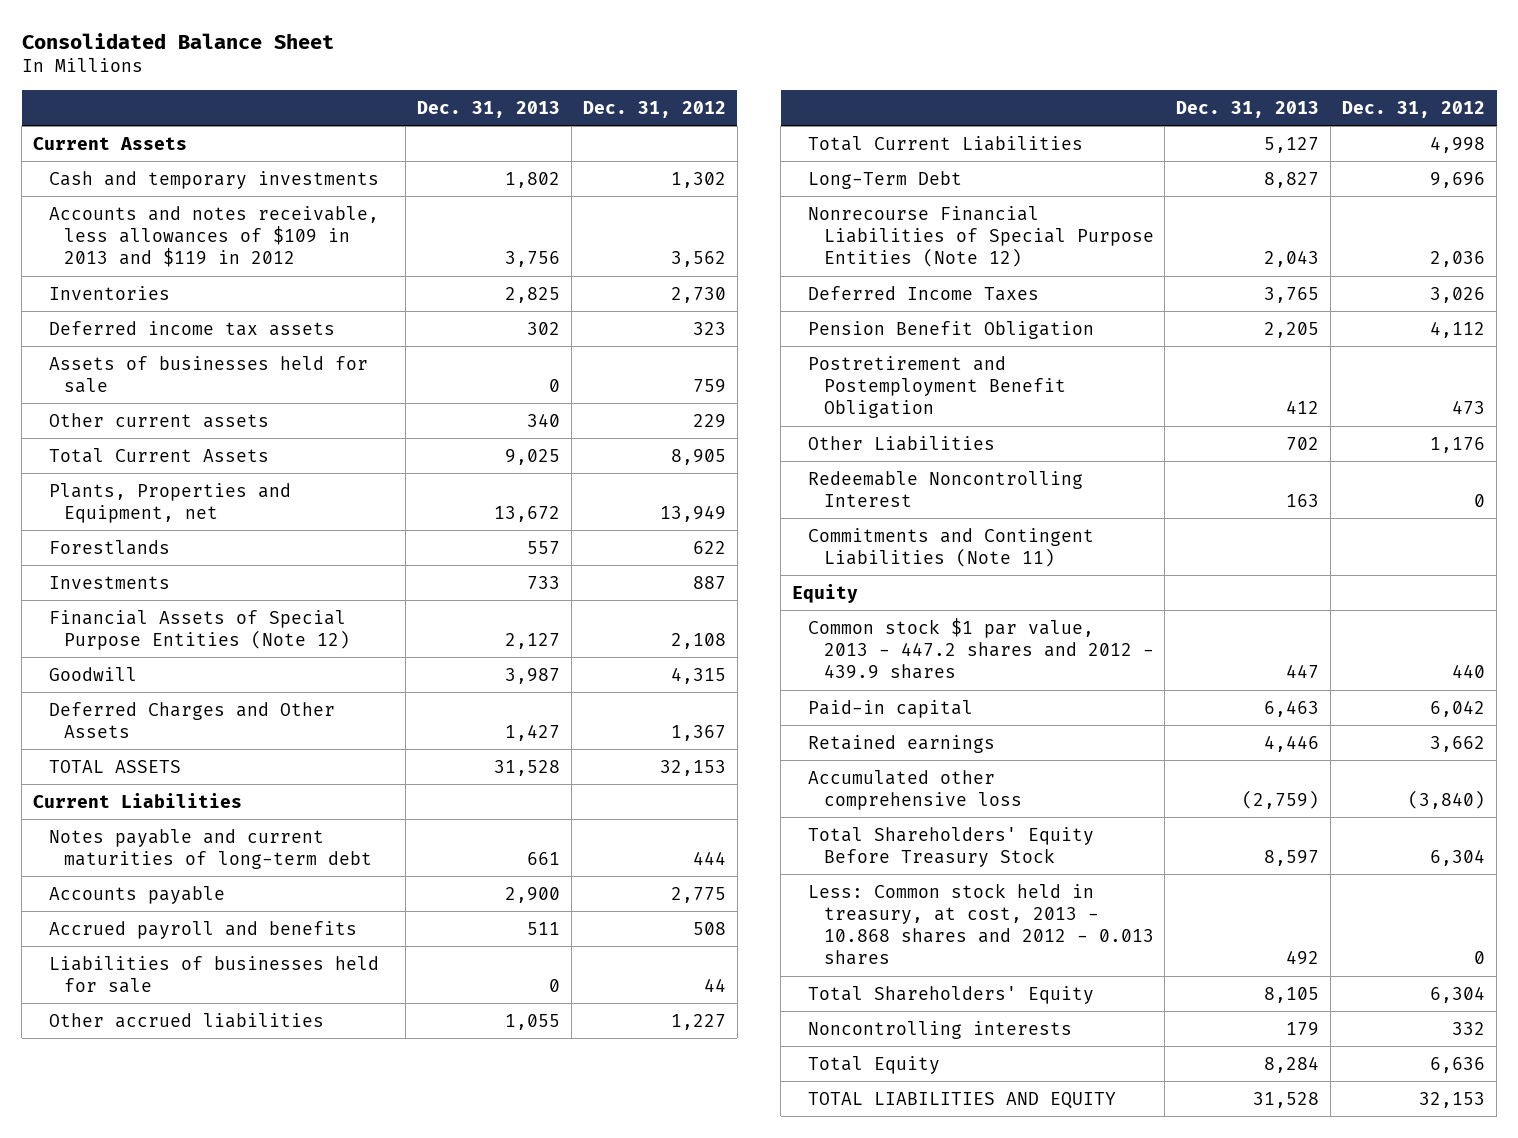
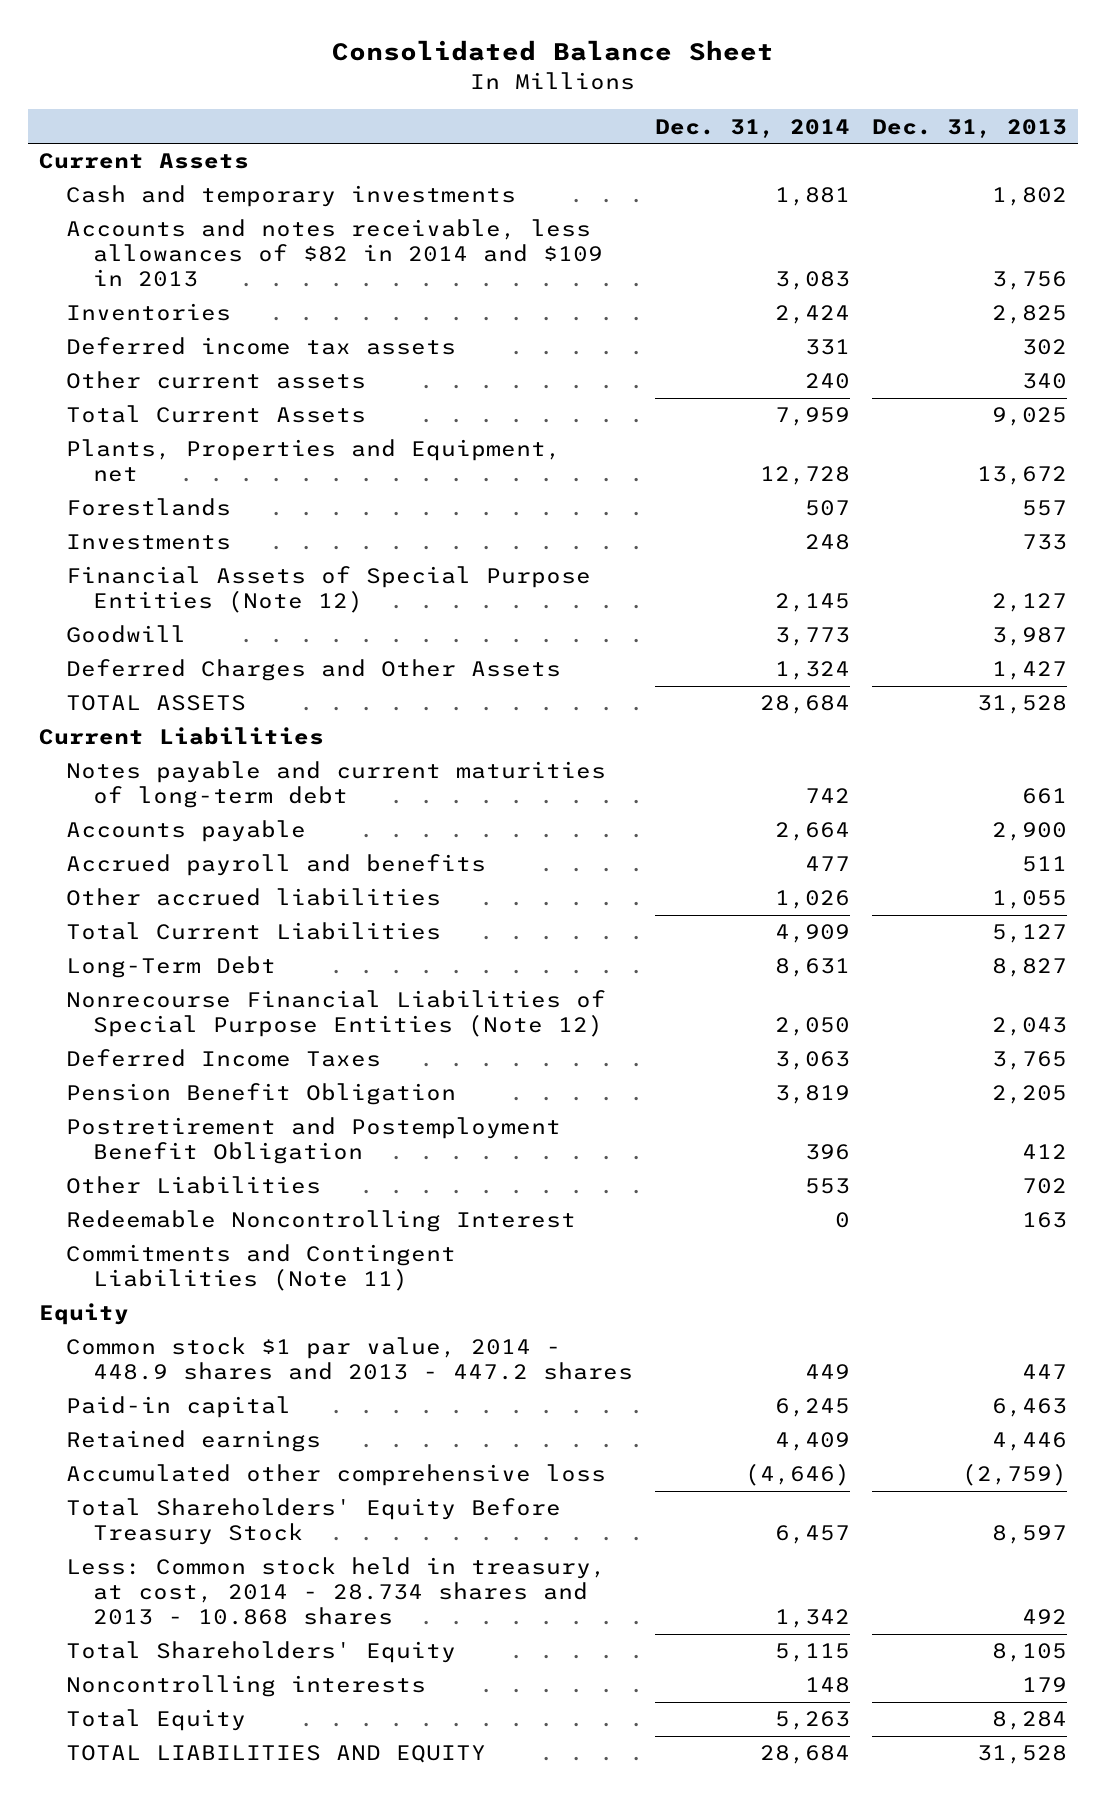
[582,100,726,118] Dec. 31, 2012 -> none
none -> [654,118,850,138] Dec. 31, 2014
[48,205,379,268] Accounts and notes receivable, less allowances of $109 in 2013 and $119 in 2012 -> [65,219,603,288] Accounts and notes receivable, less allowances of $82 in 2014 and $109 in 2013
[48,355,368,393] Assets of businesses held for sale -> none
[48,955,379,993] Liabilities of businesses held for sale -> none
[807,617,1154,680] Common stock $1 par value, 2013 - 447.2 shares and 2012 - 439.9 shares -> [65,1337,633,1381] Common stock $1 par value, 2014 - 448.9 shares and 2013 - 447.2 shares
[807,882,1154,966] Less: Common stock held in treasury, at cost, 2013 - 10.868 shares and 2012 - 0.013 shares -> [65,1557,606,1626] Less: Common stock held in treasury, at cost, 2014 - 28.734 shares and 2013 - 10.868 shares

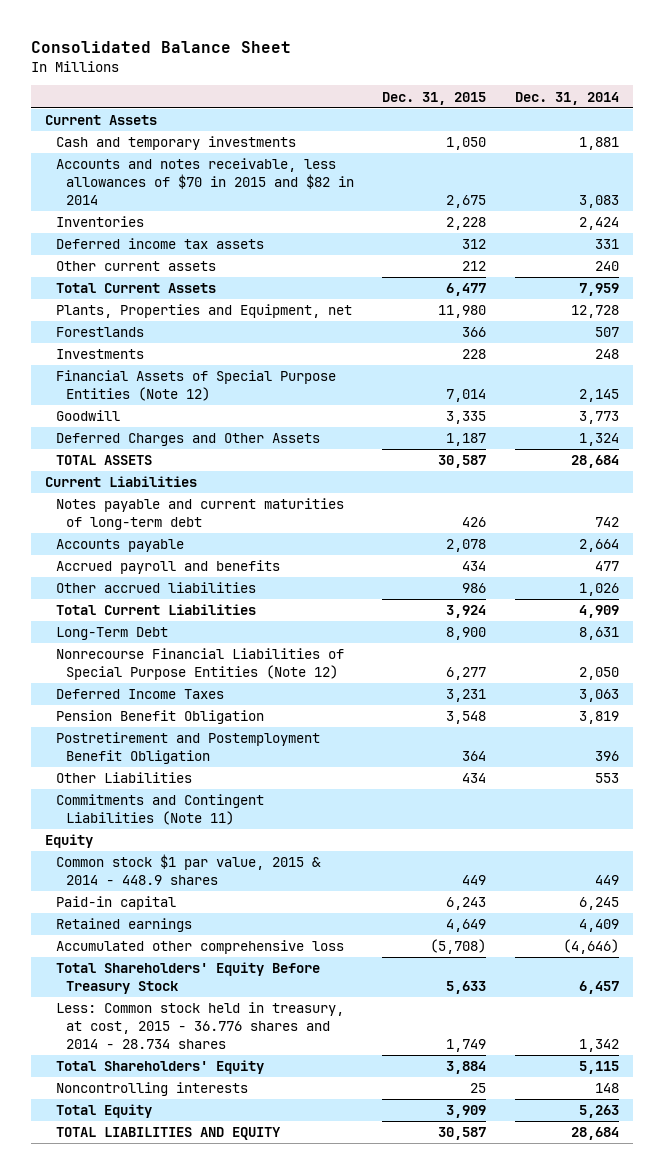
[871,118,1067,138] Dec. 31, 2013 -> none
none -> [382,91,487,105] Dec. 31, 2015
[65,219,603,288] Accounts and notes receivable, less allowances of $82 in 2014 and $109 in 2013 -> [55,158,354,205] Accounts and notes receivable, less allowances of $70 in 2015 and $82 in 2014
[65,1210,576,1233] Redeemable Noncontrolling Interest -> none
[65,1337,633,1381] Common stock $1 par value, 2014 - 448.9 shares and 2013 - 447.2 shares -> [55,854,321,886] Common stock $1 par value, 2015 & 2014 - 448.9 shares
[65,1557,606,1626] Less: Common stock held in treasury, at cost, 2014 - 28.734 shares and 2013 - 10.868 shares -> [55,1002,344,1049] Less: Common stock held in treasury, at cost, 2015 - 36.776 shares and 2014 - 28.734 shares

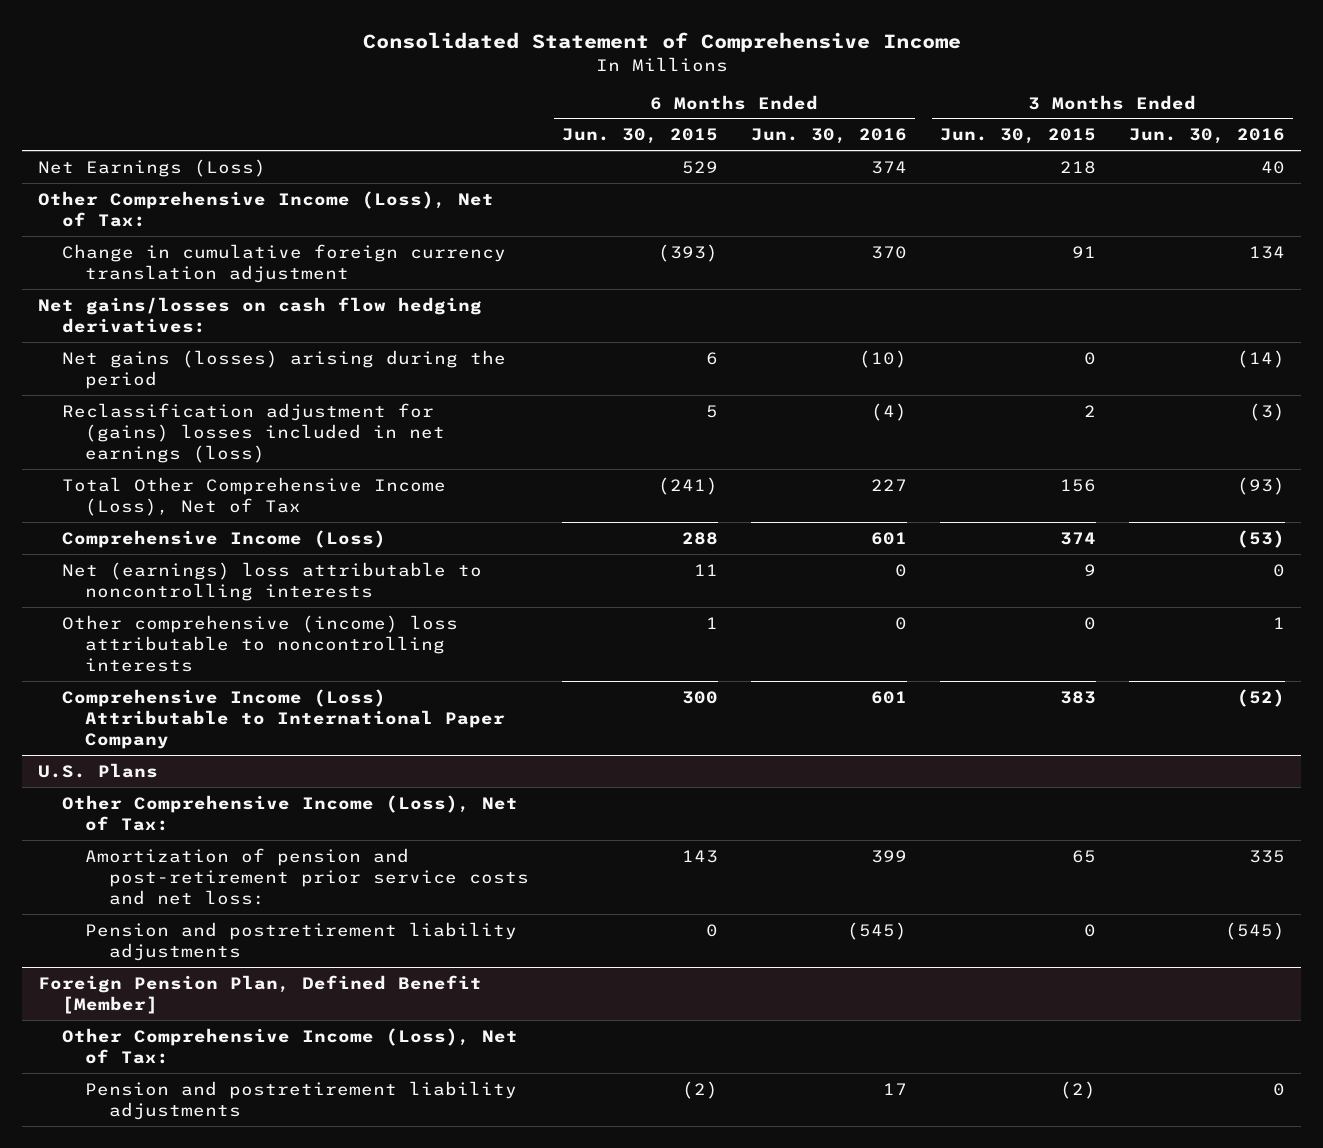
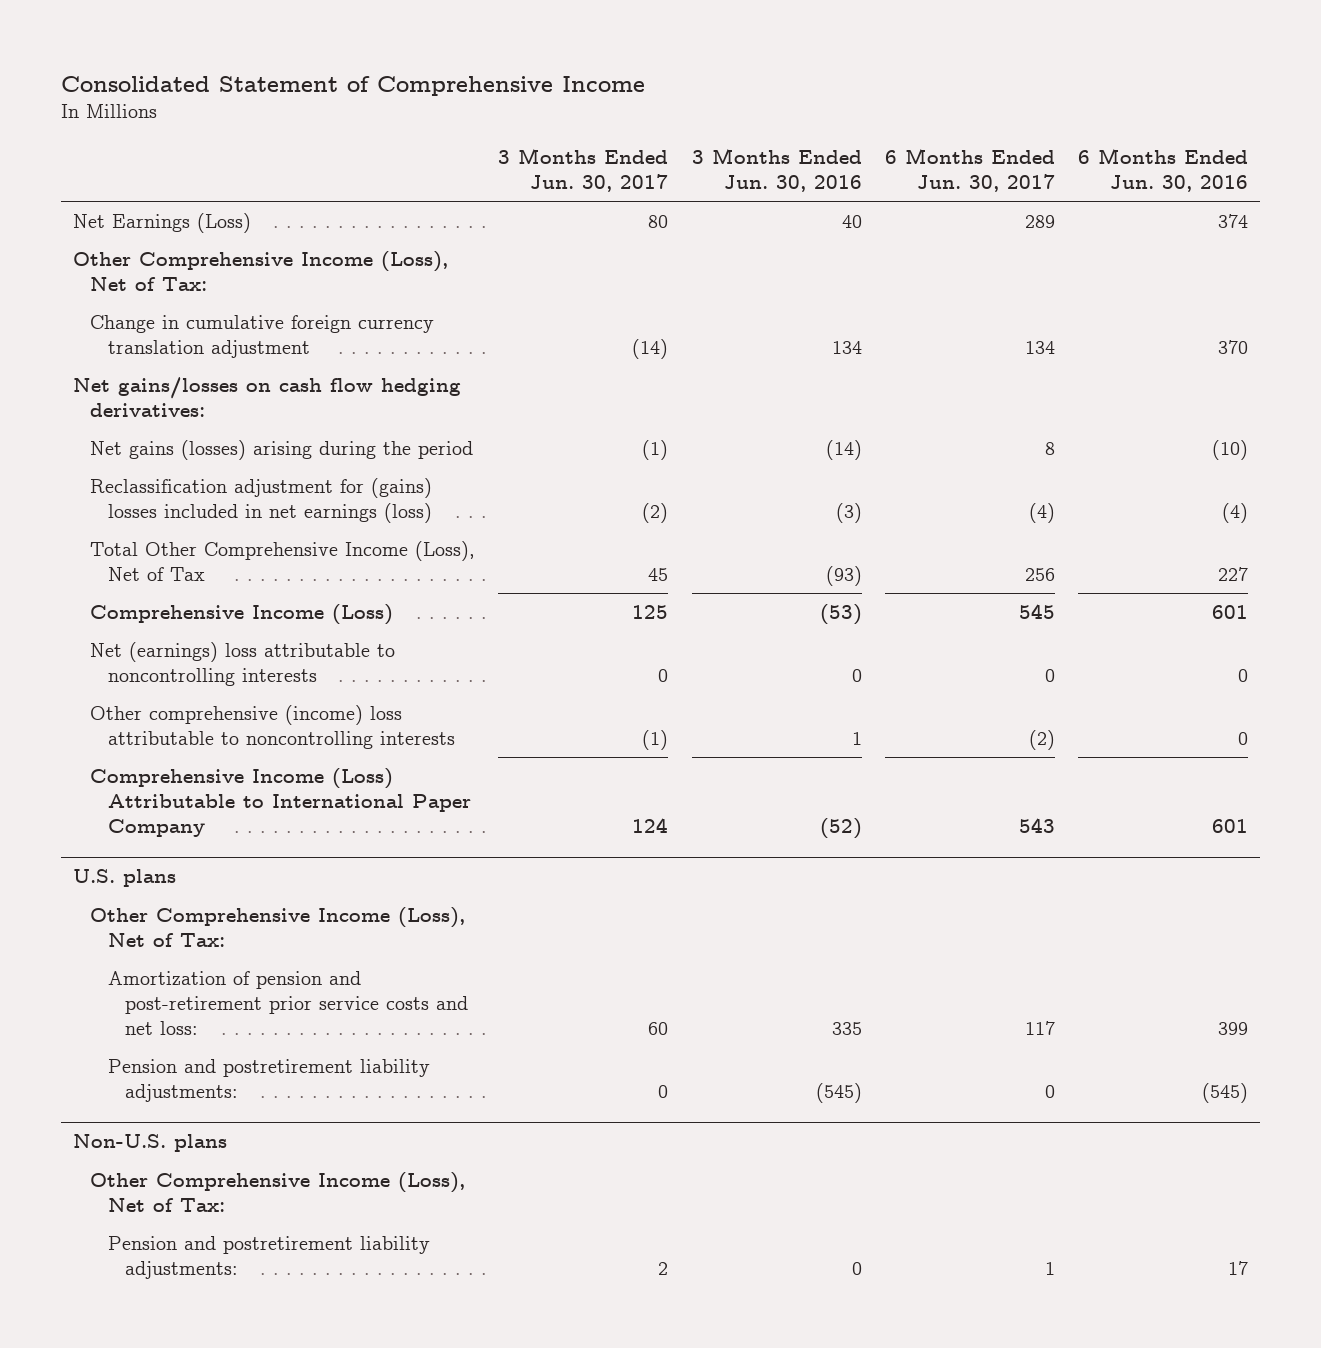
[561,128,718,145] Jun. 30, 2015 -> none
[939,128,1096,145] Jun. 30, 2015 -> none
none -> [498,148,669,193] 3 Months Ended Jun. 30, 2017
none -> [884,148,1055,193] 6 Months Ended Jun. 30, 2017
[38,762,159,778] U.S. Plans -> [72,869,176,888] U.S. plans
[85,921,518,961] Pension and postretirement liability adjustments -> [107,1058,430,1102] Pension and postretirement liability adjustments:
[38,974,483,1014] Foreign Pension Plan, Defined Benefit [Member] -> [72,1134,227,1153] Non-U.S. plans
[85,1080,518,1120] Pension and postretirement liability adjustments -> [107,1235,430,1279] Pension and postretirement liability adjustments:

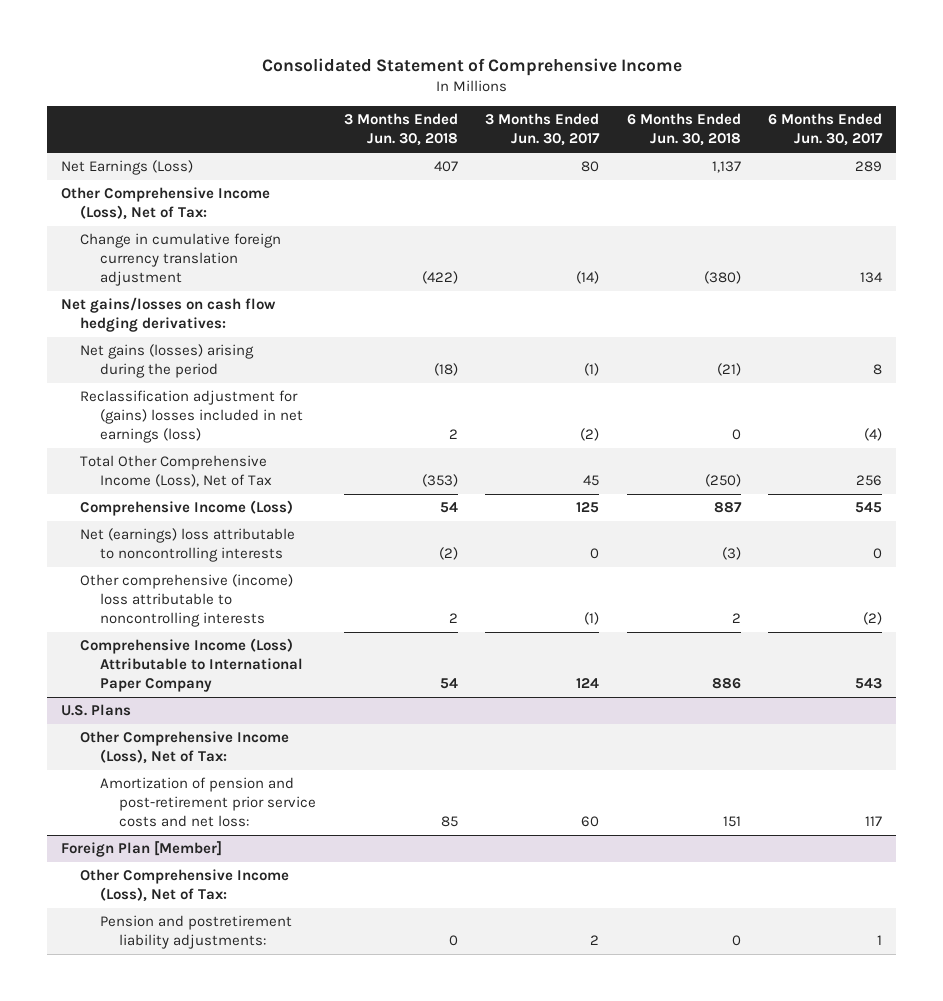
[691,148,862,193] 3 Months Ended Jun. 30, 2016 -> none
[1078,148,1249,193] 6 Months Ended Jun. 30, 2016 -> none
none -> [343,113,458,147] 3 Months Ended Jun. 30, 2018
none -> [626,113,741,147] 6 Months Ended Jun. 30, 2018
[72,869,176,888] U.S. plans -> [60,704,131,717] U.S. Plans
[107,1058,430,1102] Pension and postretirement liability adjustments: -> none
[72,1134,227,1153] Non-U.S. plans -> none
none -> [60,841,222,858] Foreign Plan [Member]

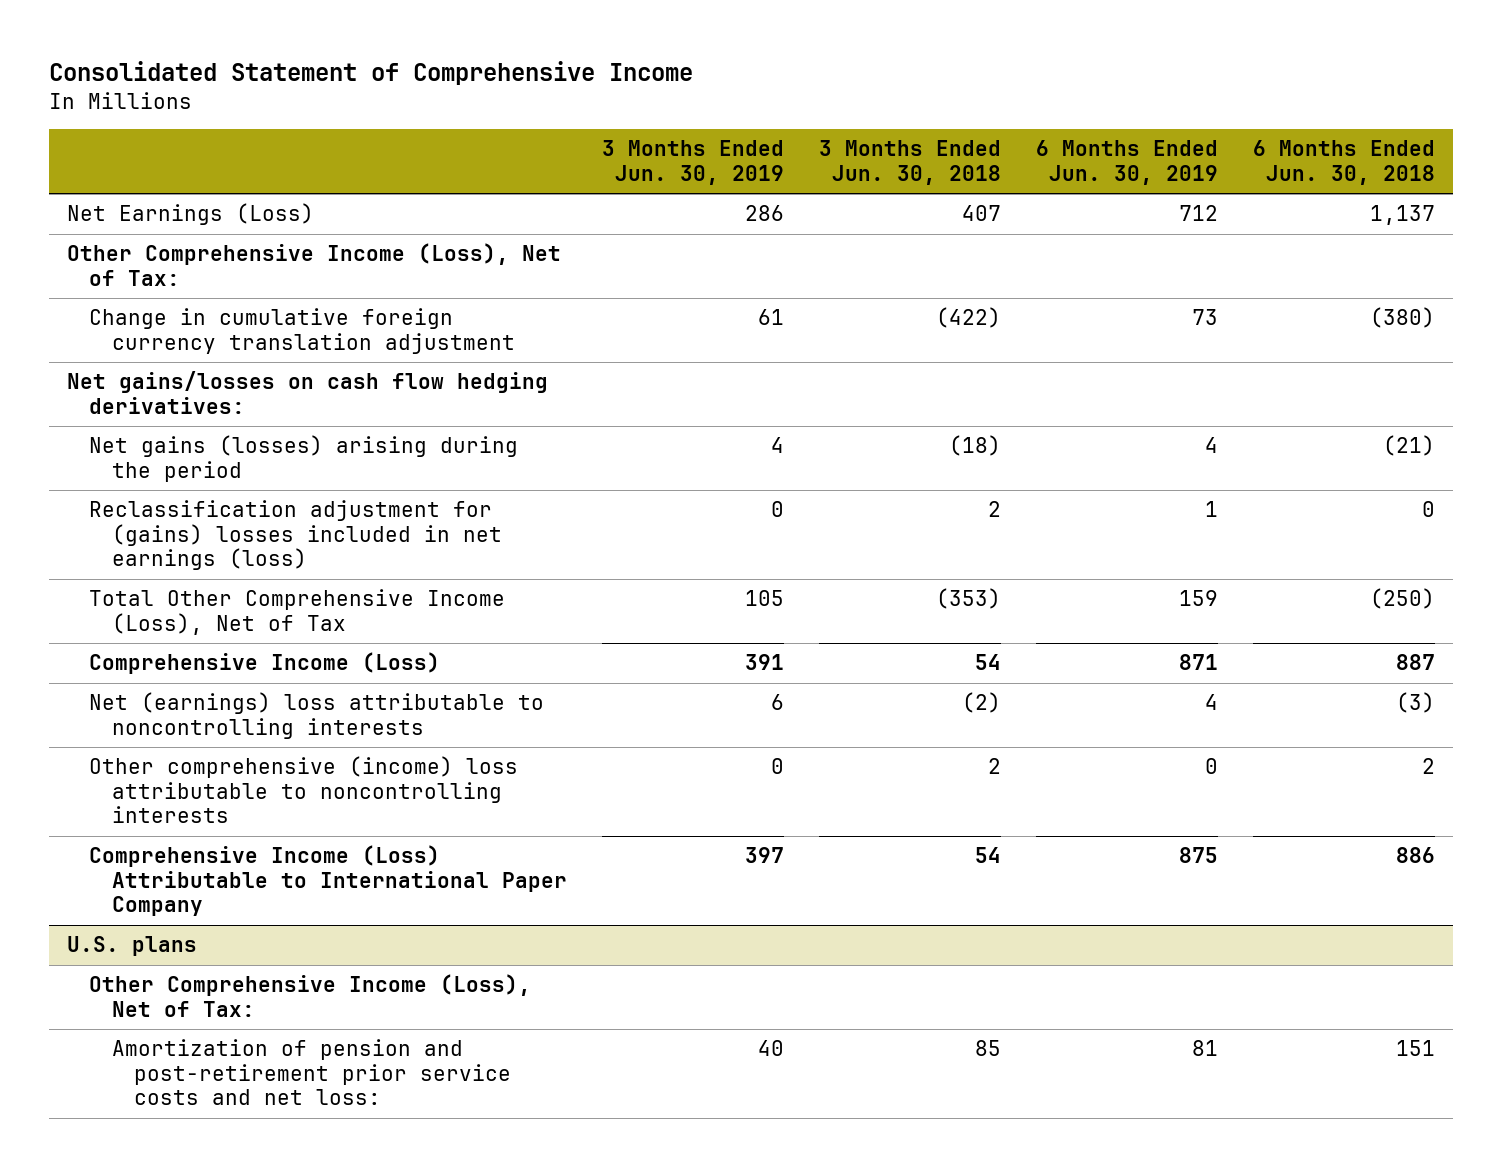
[485,113,601,147] 3 Months Ended Jun. 30, 2017 -> none
[768,113,884,147] 6 Months Ended Jun. 30, 2017 -> none
none -> [601,140,784,185] 3 Months Ended Jun. 30, 2019
none -> [1036,140,1219,185] 6 Months Ended Jun. 30, 2019
[60,704,131,717] U.S. Plans -> [66,936,197,957] U.S. plans
[60,841,222,858] Foreign Plan [Member] -> none
[80,869,290,903] Other Comprehensive Income (Loss), Net of Tax: -> none
[99,915,292,950] Pension and postretirement liability adjustments: -> none

